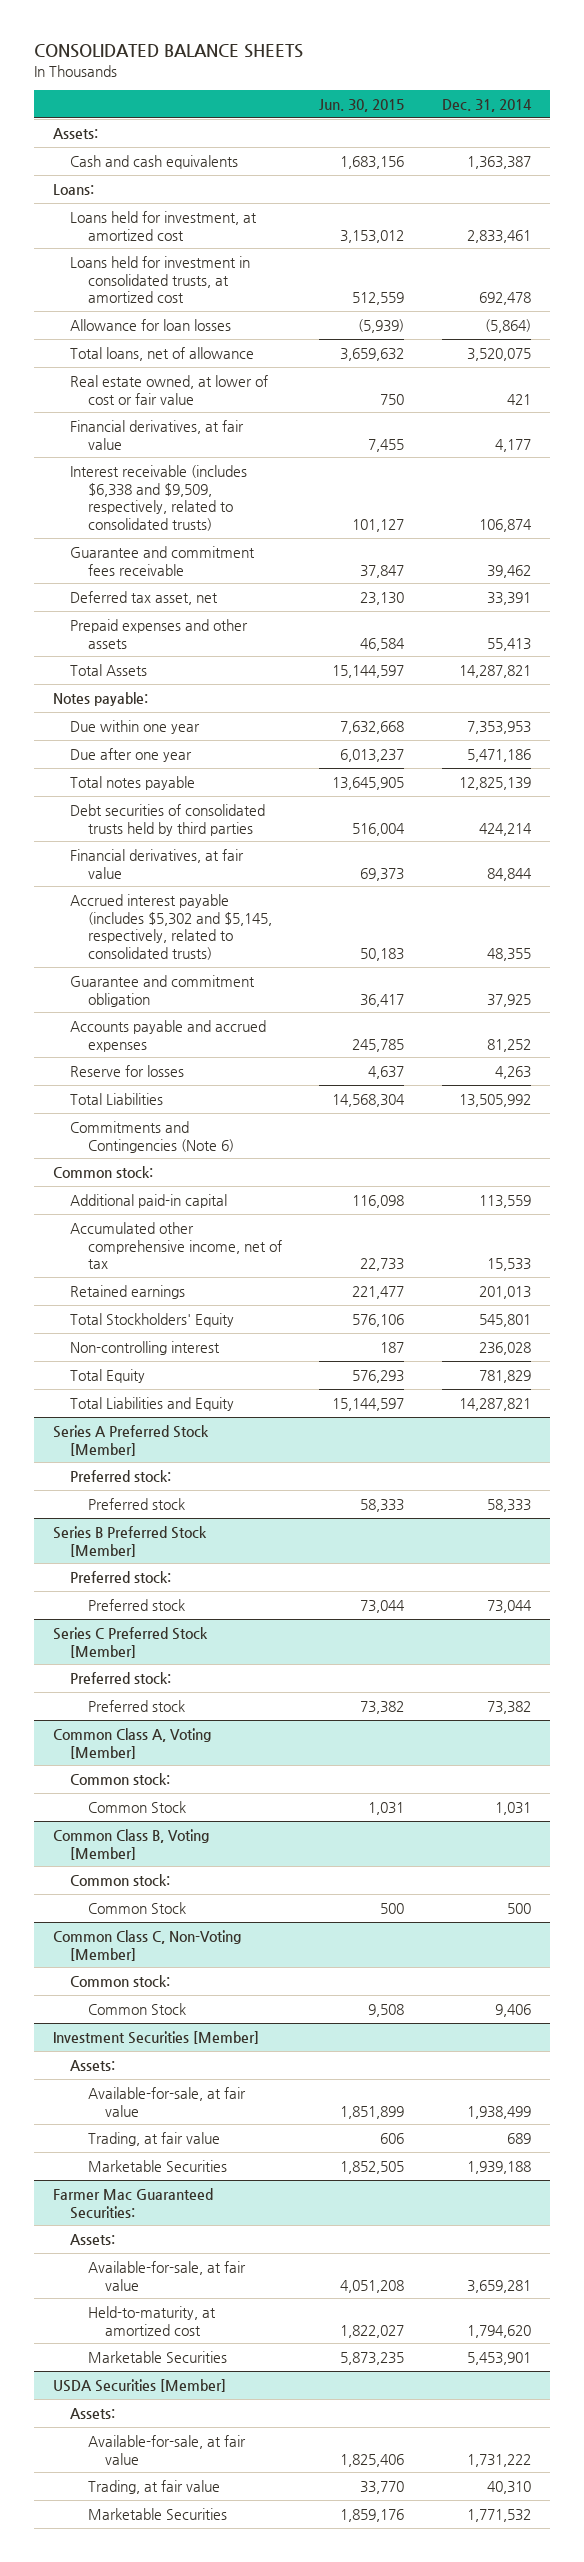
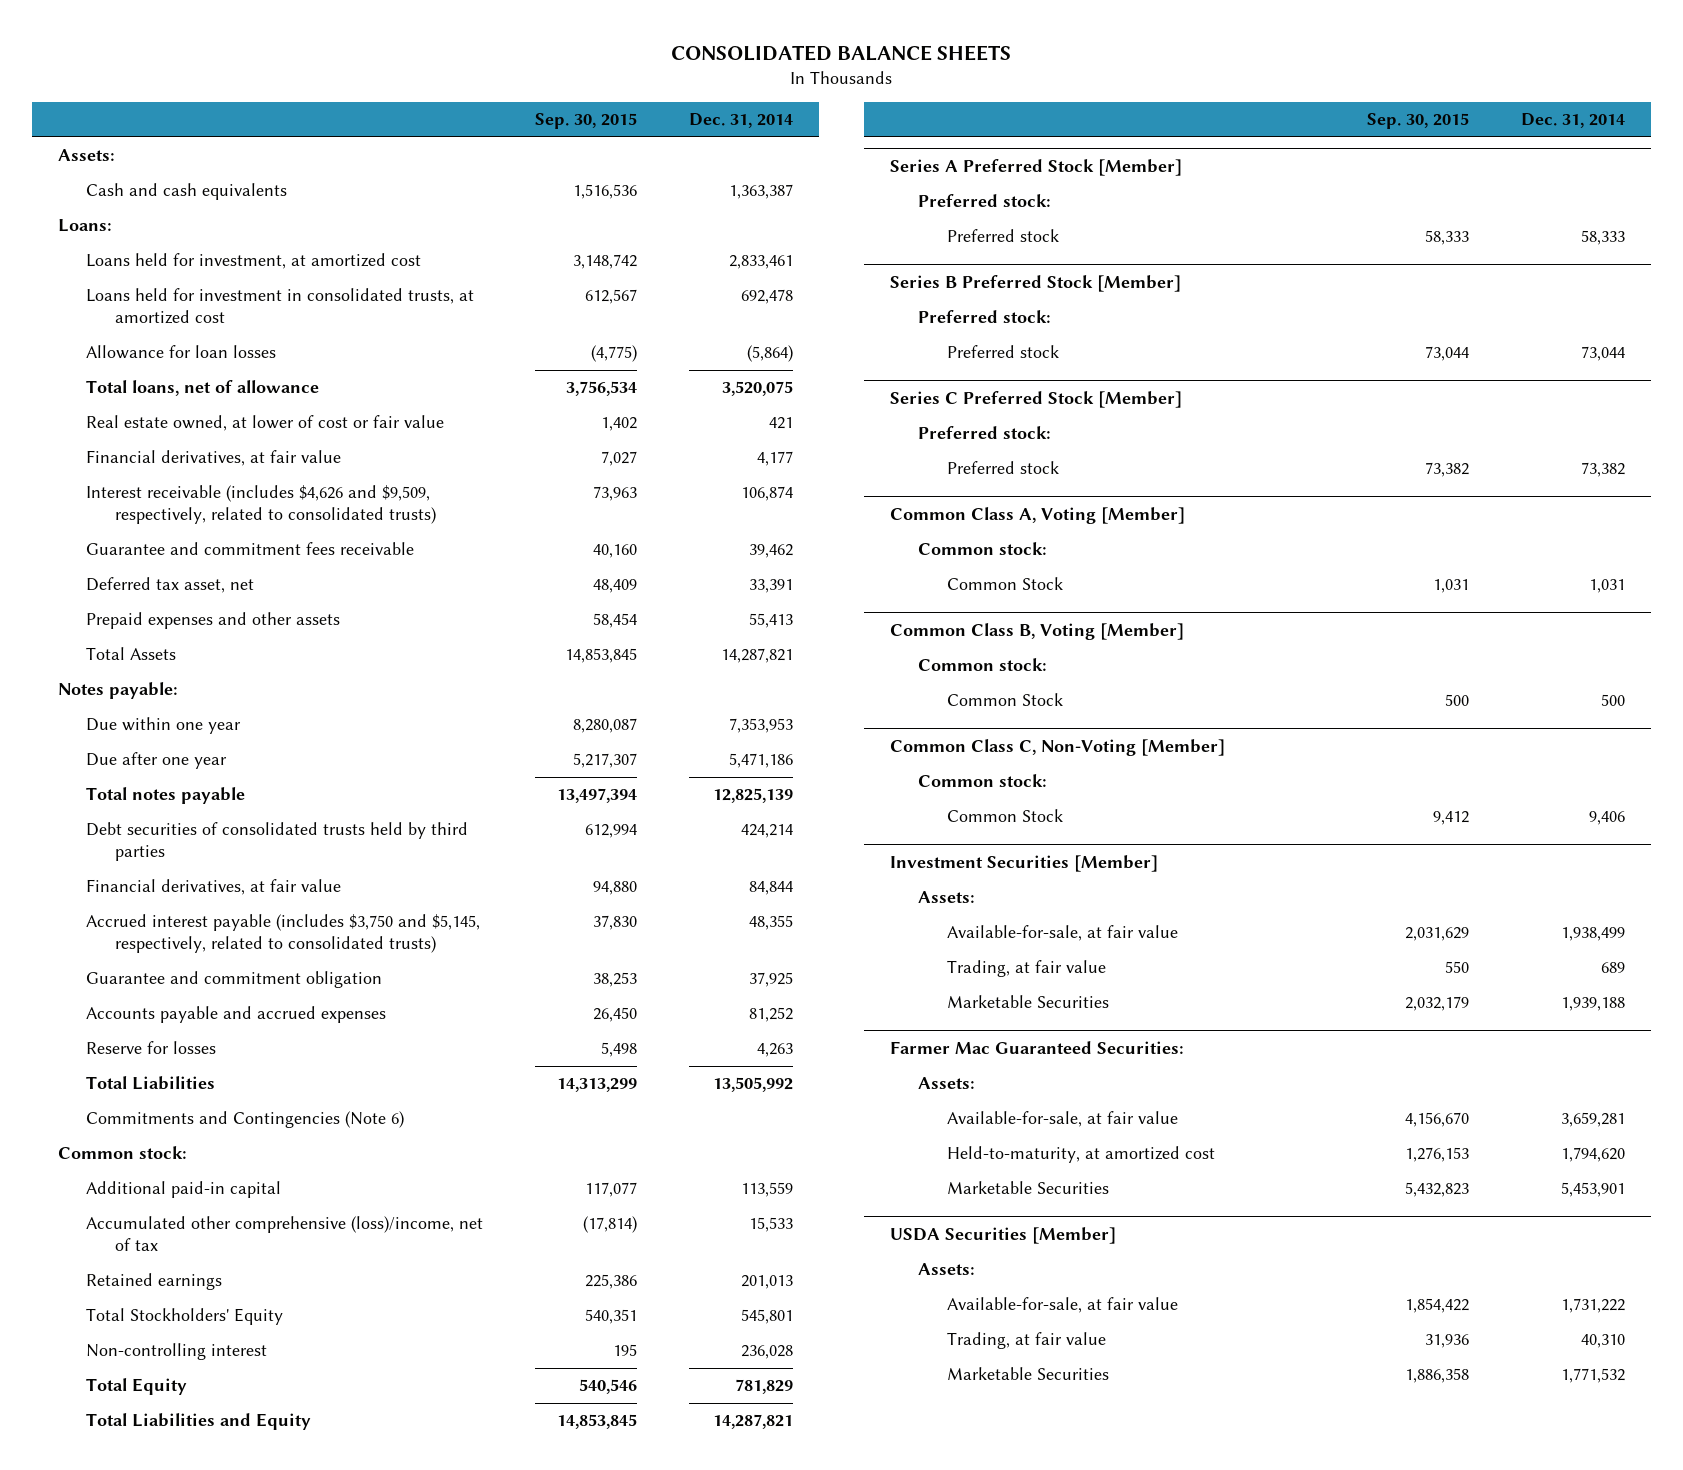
[319,98,405,112] Jun. 30, 2015 -> none
none -> [535,113,638,130] Sep. 30, 2015
[70,464,248,531] Interest receivable (includes $6,338 and $9,509, respectively, related to consolidated trusts) -> [86,485,436,525] Interest receivable (includes $4,626 and $9,509, respectively, related to consolidated trusts)
[70,893,272,960] Accrued interest payable (includes $5,302 and $5,145, respectively, related to consolidated trusts) -> [86,914,481,954] Accrued interest payable (includes $3,750 and $5,145, respectively, related to consolidated trusts)
[70,1221,282,1270] Accumulated other comprehensive income, net of tax -> [86,1216,484,1252] Accumulated other comprehensive (loss)/income, net of tax

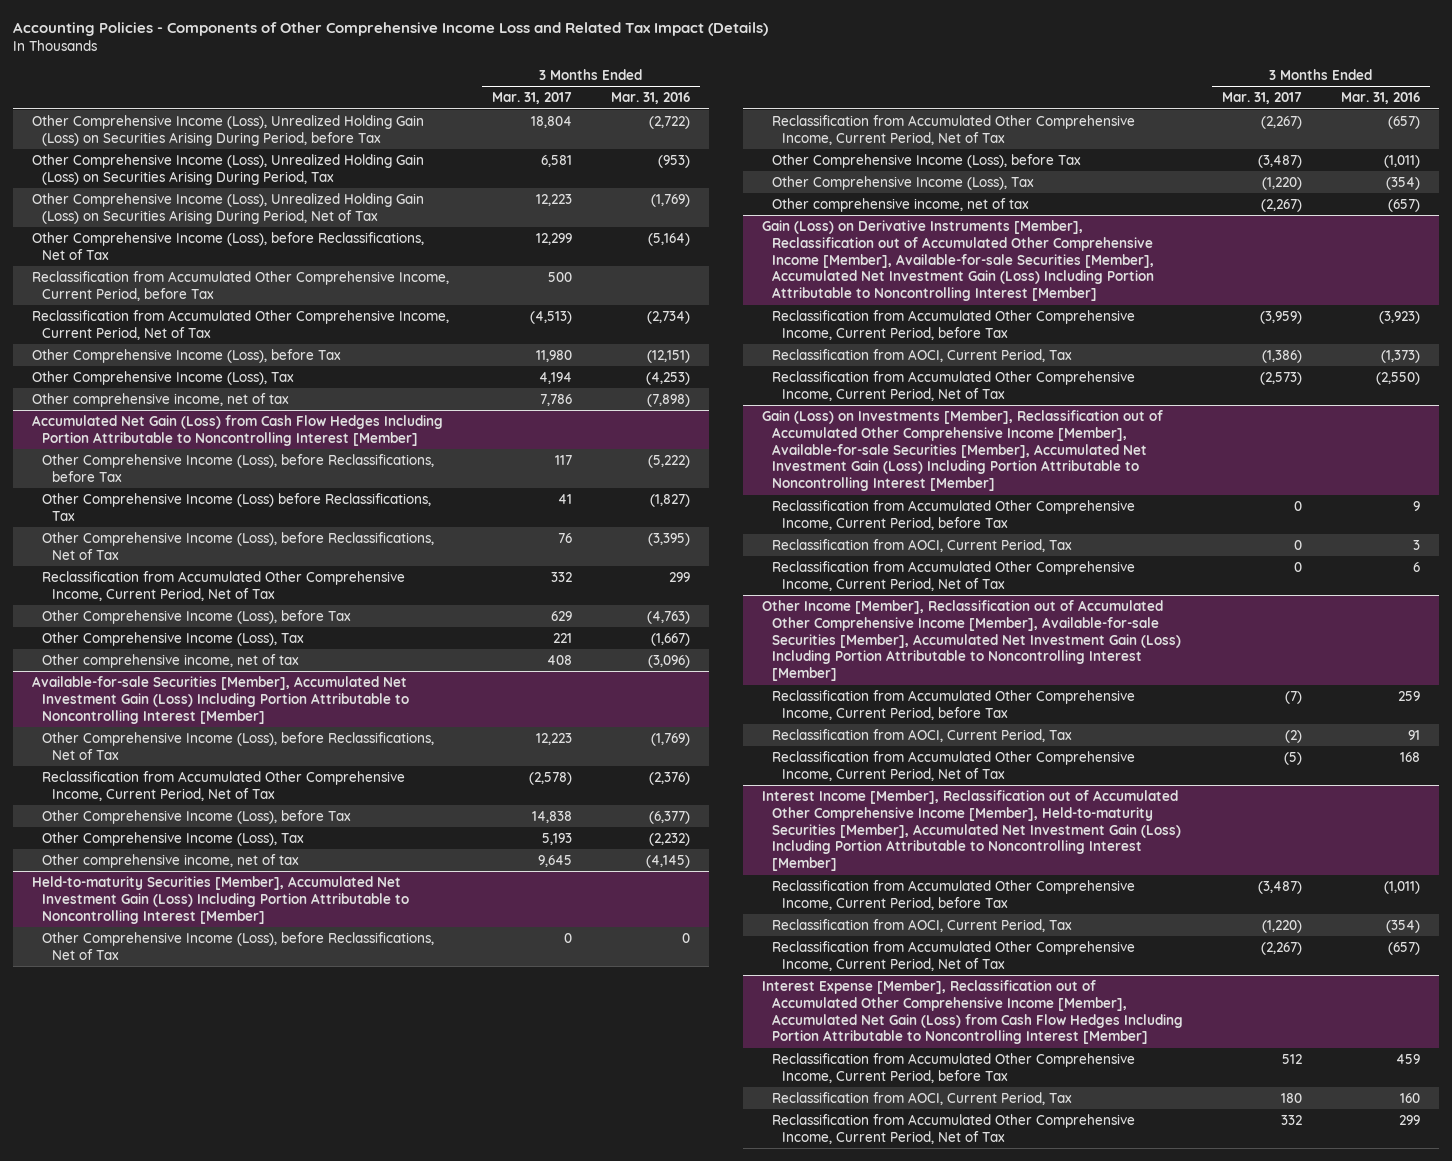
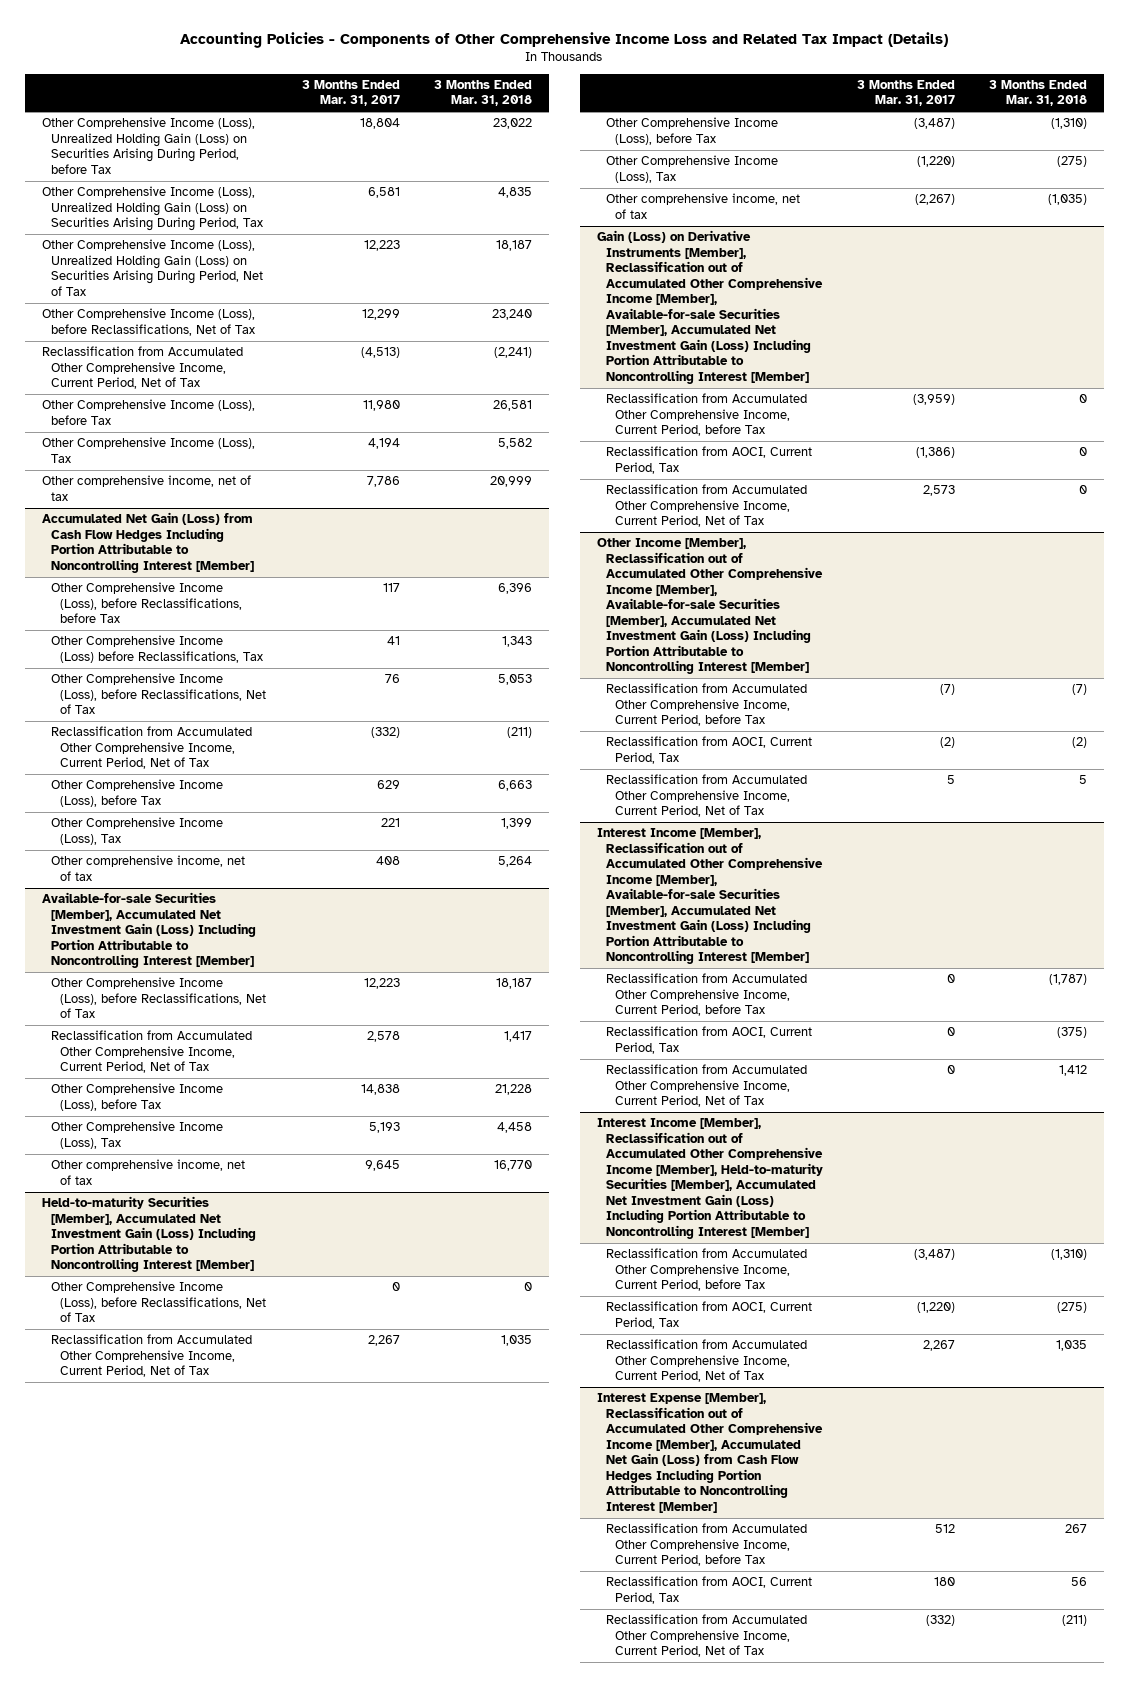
[610,92,690,105] Mar. 31, 2016 -> none
none -> [433,79,532,107] 3 Months Ended Mar. 31, 2018
[32,270,450,301] Reclassification from Accumulated Other Comprehensive Income, Current Period, before Tax -> none
[550,571,572,582] 332 -> [370,727,400,739] (332)
[528,771,572,785] (2,578) -> [366,1031,400,1043] 2,578
[1260,115,1302,129] (2,267) -> [367,1335,400,1347] 2,267
[762,409,1164,492] Gain (Loss) on Investments [Member], Reclassification out of Accumulated Other Comprehensive Income [Member], Available-for-sale Securities [Member], Accumulated Net Investment Gain (Loss) Including Portion Attributable to Noncontrolling Interest [Member] -> none
[771,499,1135,530] Reclassification from Accumulated Other Comprehensive Income, Current Period, before Tax -> none
[771,538,1072,552] Reclassification from AOCI, Current Period, Tax -> none
[771,560,1135,591] Reclassification from Accumulated Other Comprehensive Income, Current Period, Net of Tax -> none
[1259,371,1302,385] (2,573) -> [922,485,955,497] 2,573
[1283,751,1302,765] (5) -> [946,775,955,785] 5
none -> [596,828,823,965] Interest Income [Member], Reclassification out of Accumulated Other Comprehensive Income [Member], Available-for-sale Securities [Member], Accumulated Net Investment Gain (Loss) Including Portion Attributable to Noncontrolling Interest [Member]
none -> [605,973,807,1017] Reclassification from Accumulated Other Comprehensive Income, Current Period, before Tax
none -> [605,1026,812,1054] Reclassification from AOCI, Current Period, Tax
none -> [605,1064,807,1108] Reclassification from Accumulated Other Comprehensive Income, Current Period, Net of Tax
[1260,941,1302,955] (2,267) -> [922,1340,955,1352] 2,267
[1280,1114,1302,1125] 332 -> [925,1615,955,1627] (332)

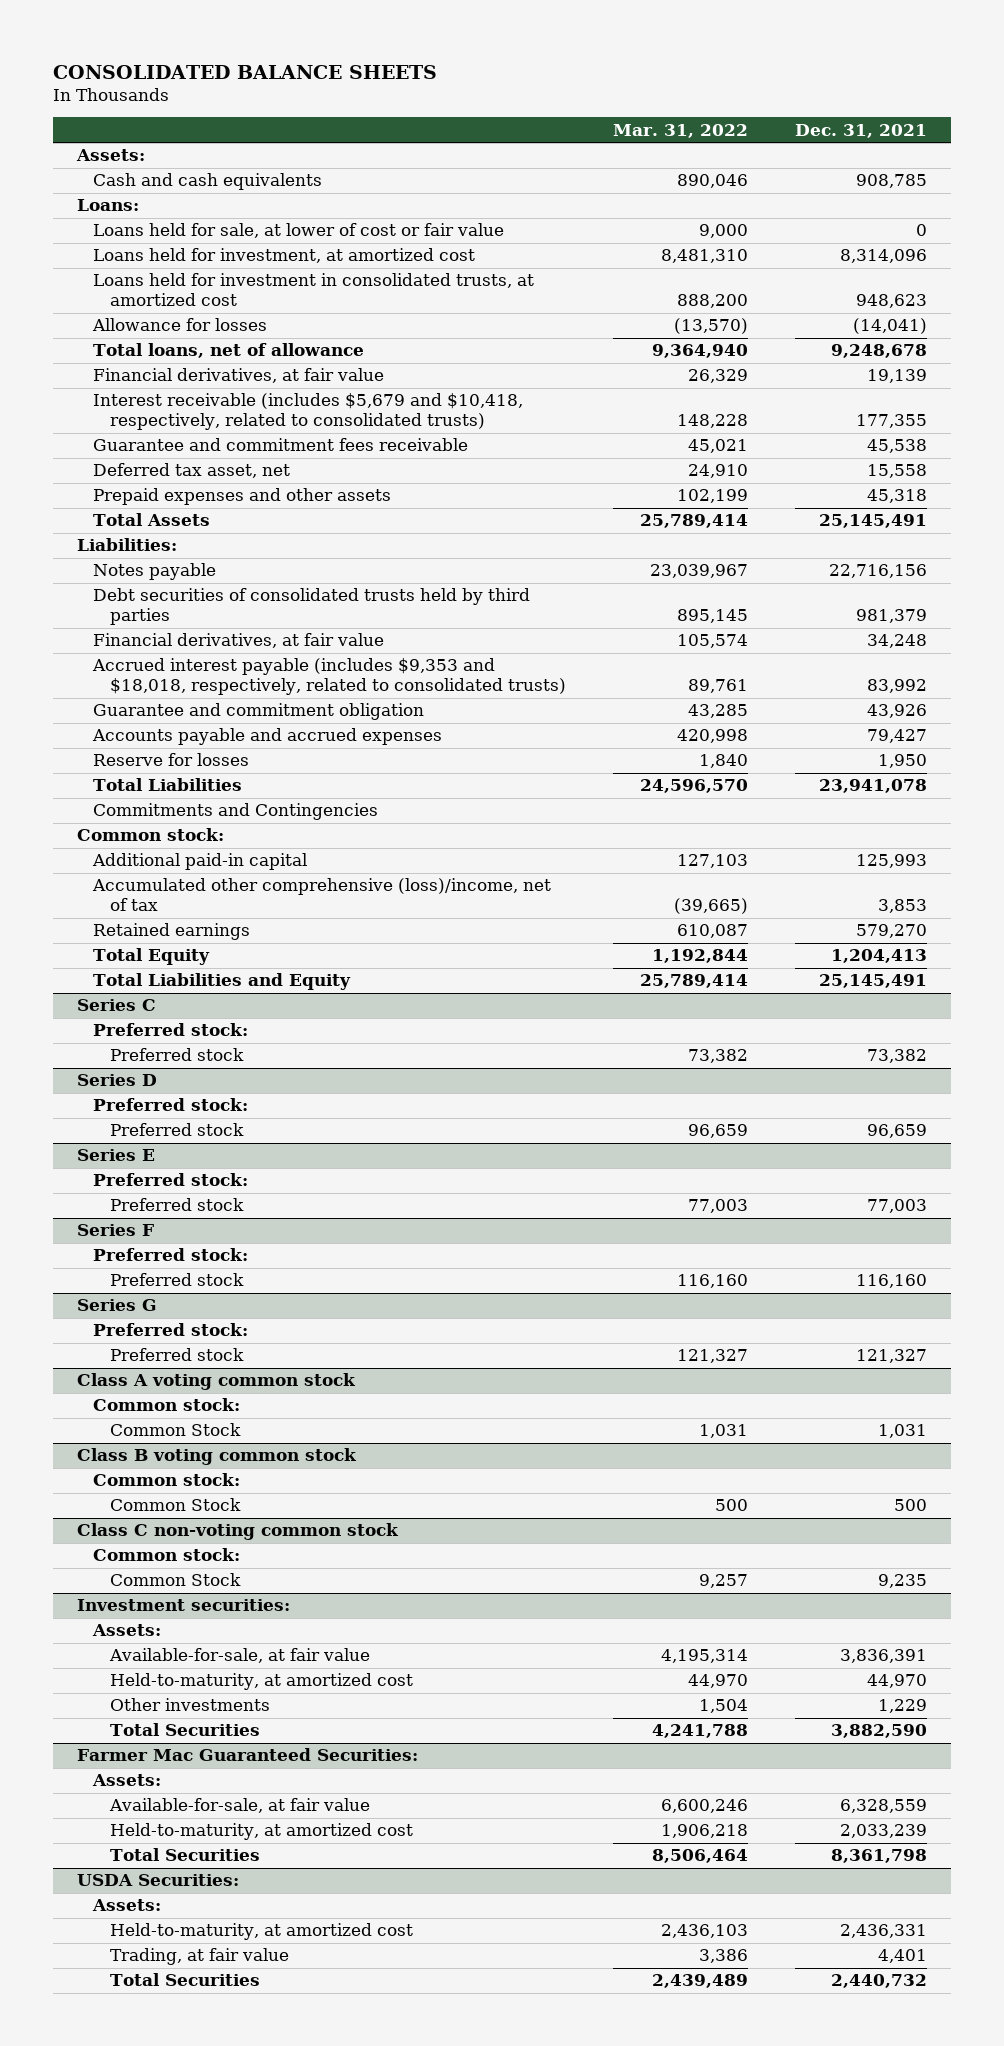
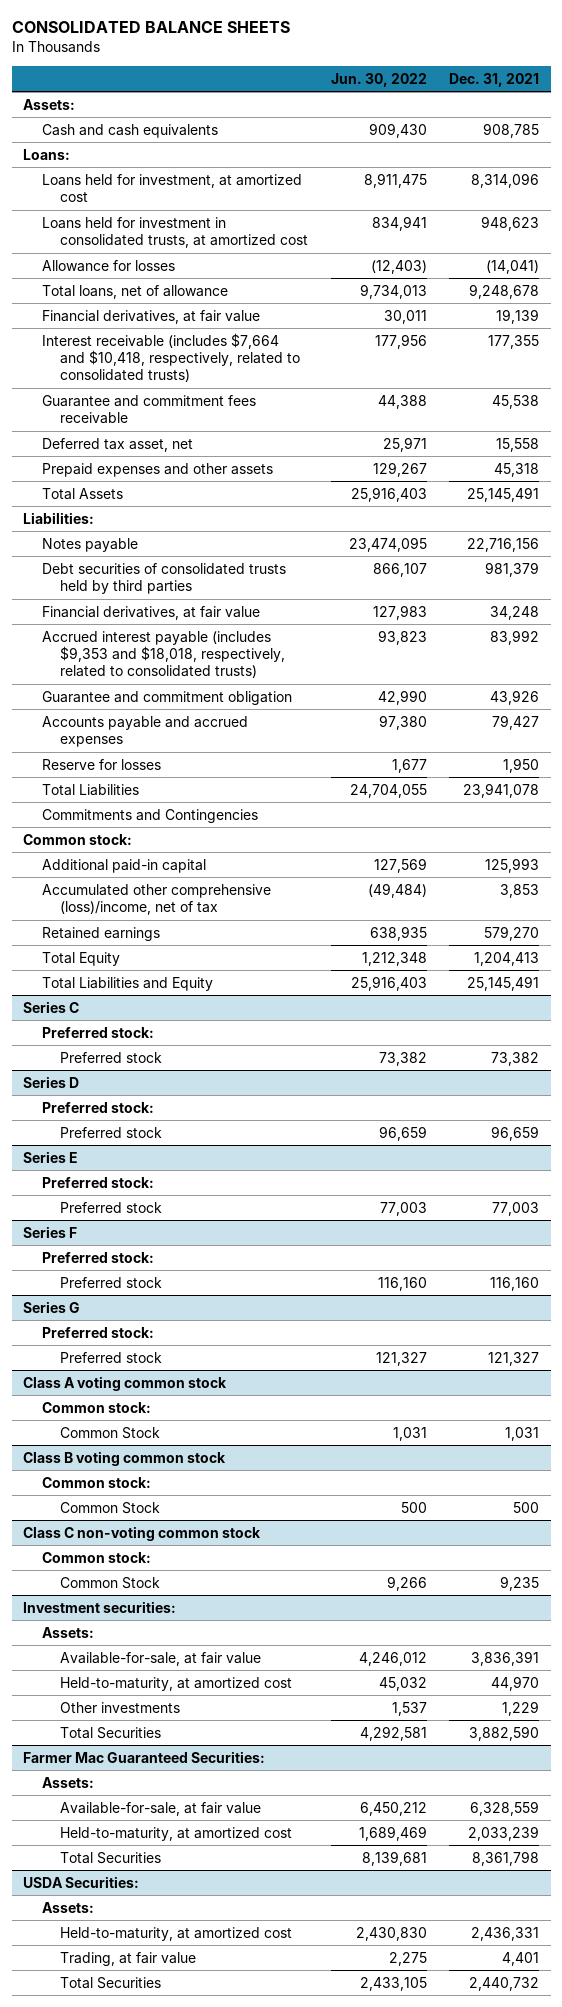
[612,123,748,138] Mar. 31, 2022 -> none
none -> [330,72,427,87] Jun. 30, 2022
[93,223,505,239] Loans held for sale, at lower of cost or fair value -> none
[93,393,524,431] Interest receivable (includes $5,679 and $10,418, respectively, related to consolidated trusts) -> [41,332,301,383] Interest receivable (includes $7,664 and $10,418, respectively, related to consolidated trusts)

